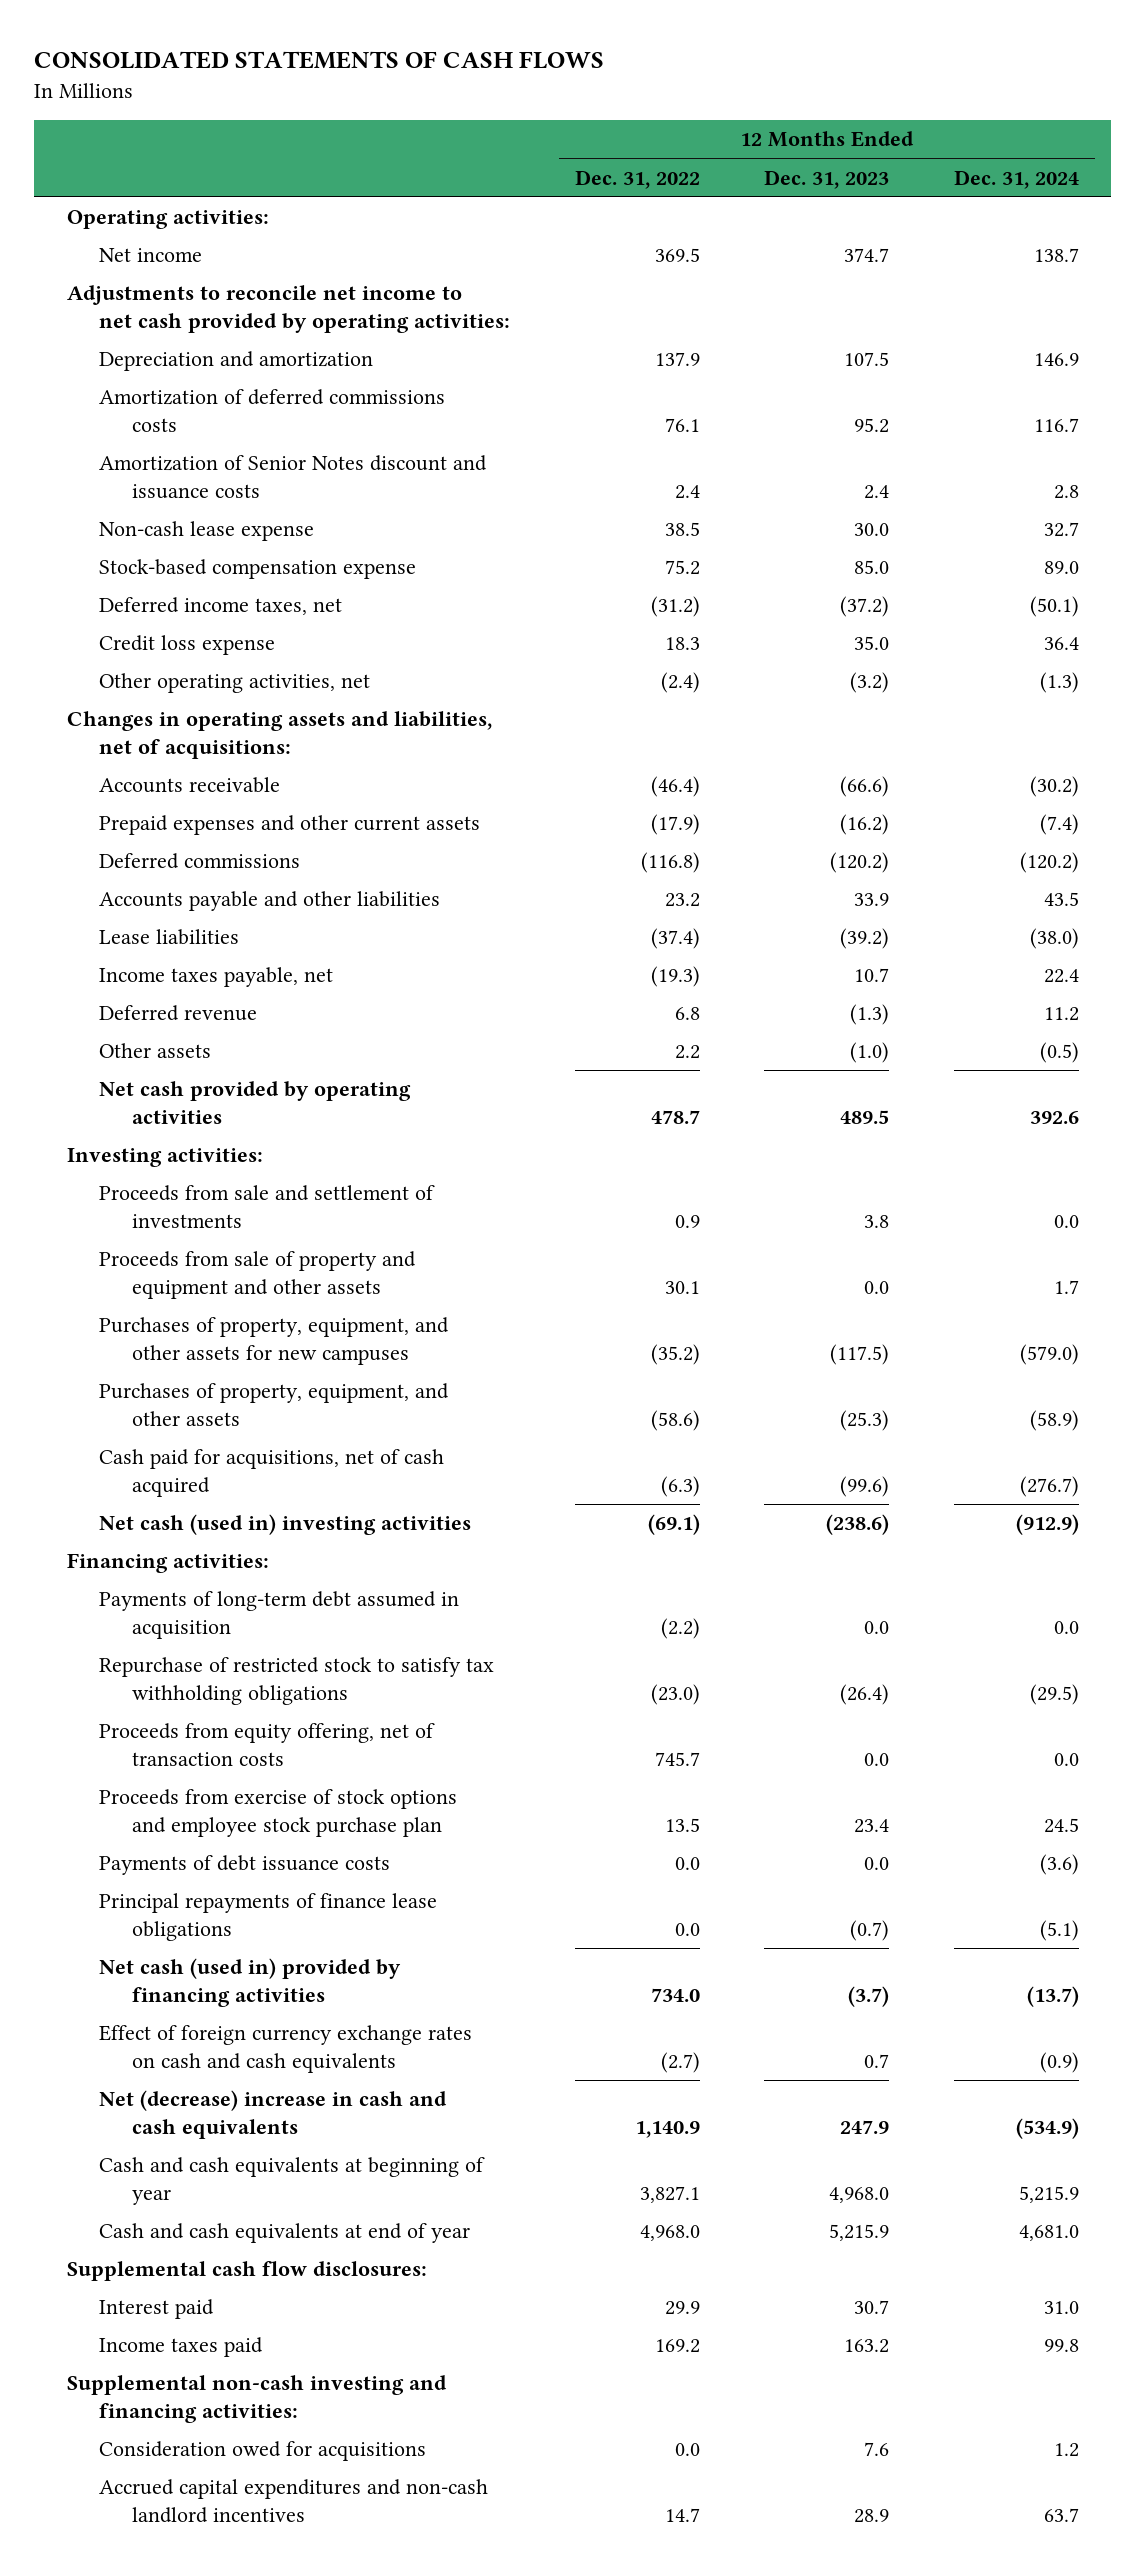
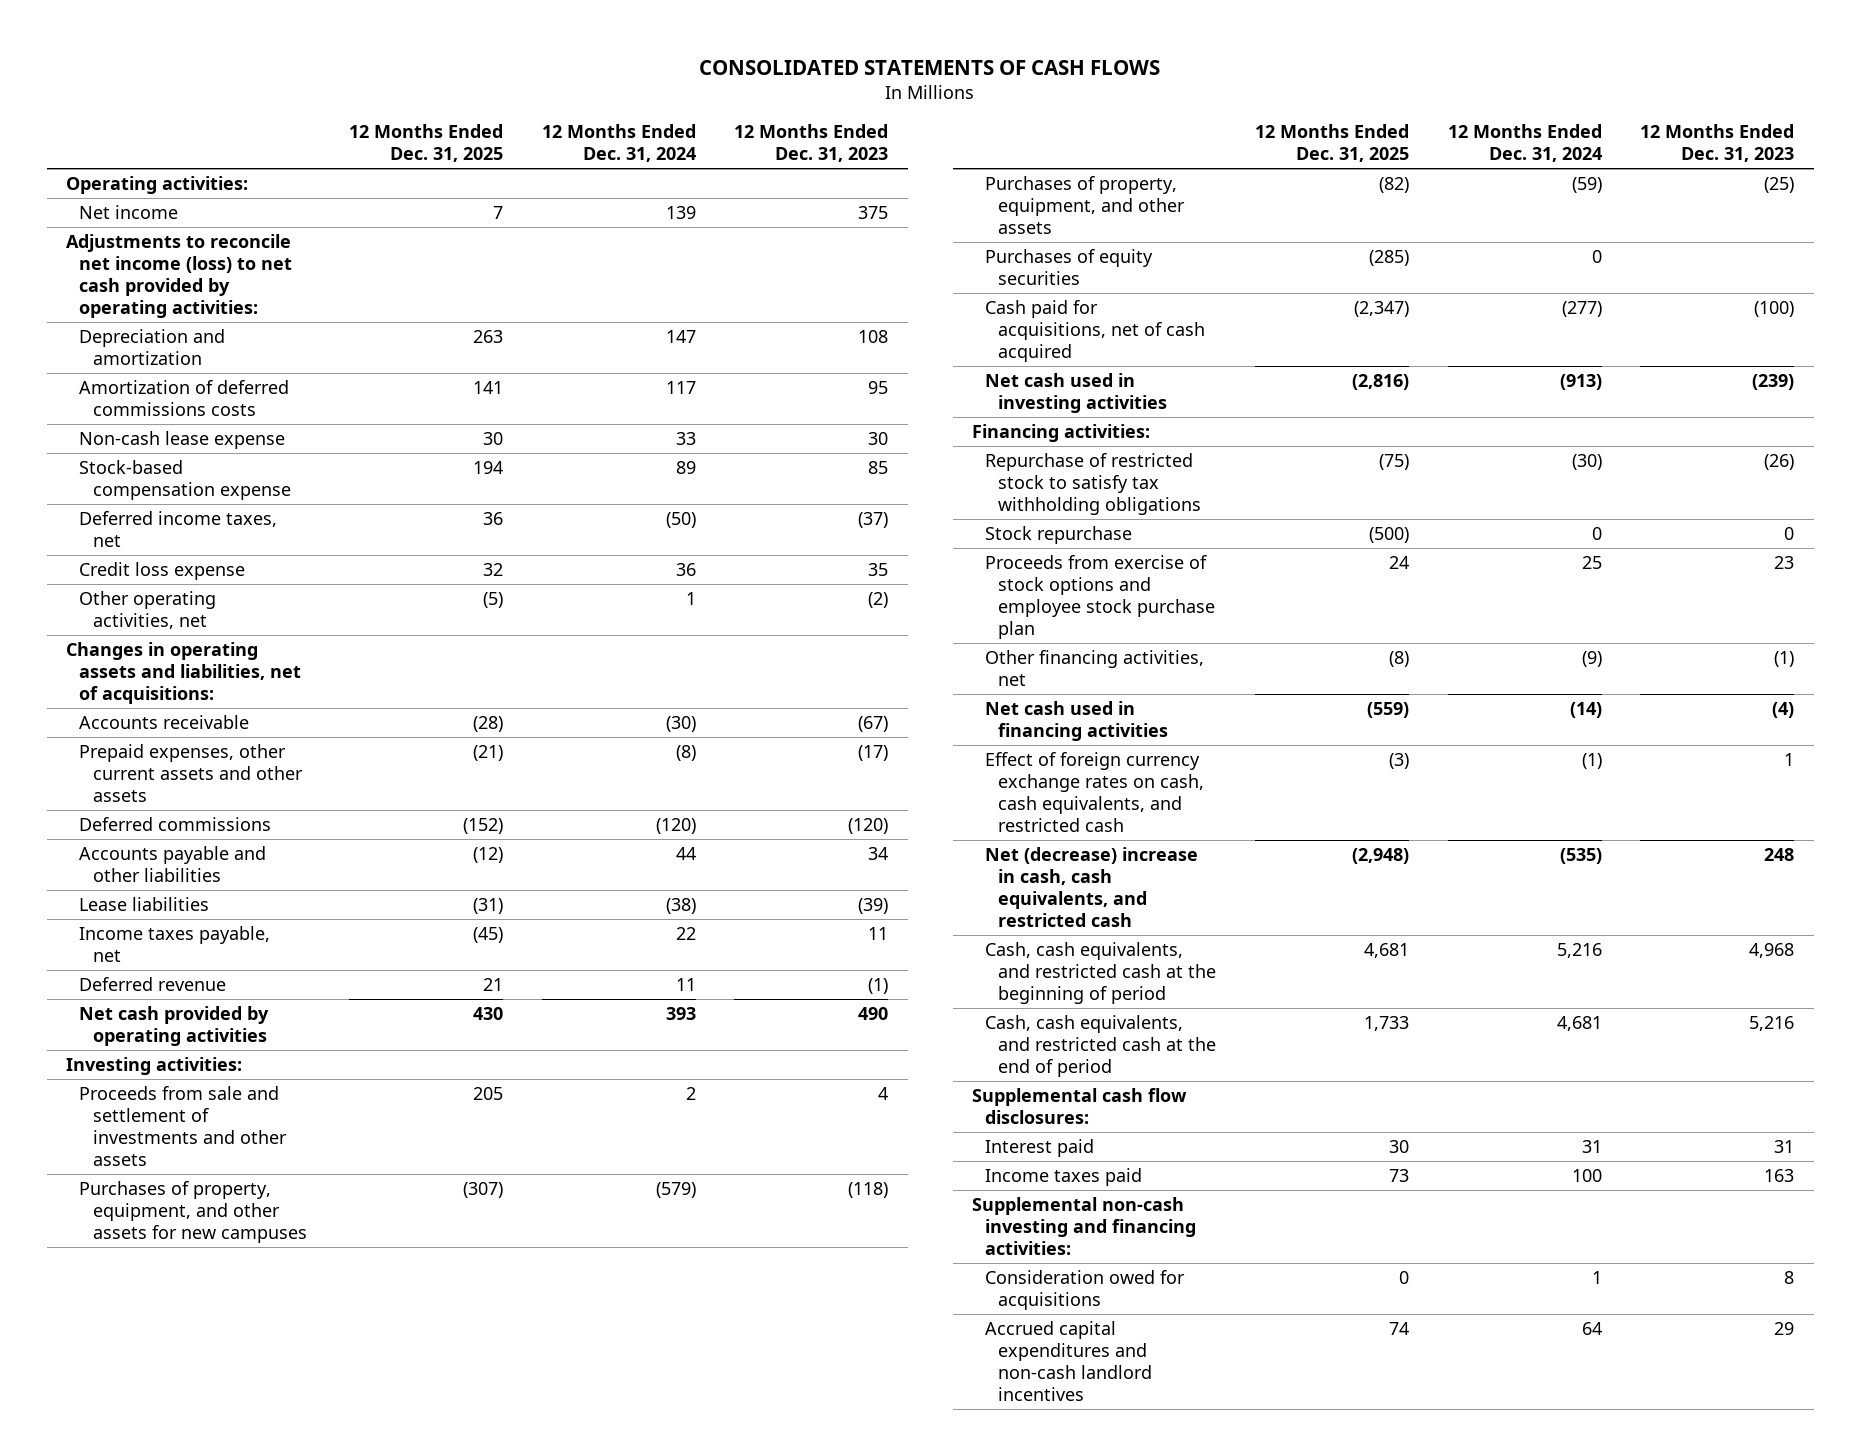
[574,169,700,189] Dec. 31, 2022 -> none
none -> [349,124,504,163] 12 Months Ended Dec. 31, 2025
[99,455,488,499] Amortization of Senior Notes discount and issuance costs -> none
[844,248,890,263] 374.7 -> [858,206,889,220] 375
[1033,248,1079,263] 138.7 -> [665,206,696,220] 139
[66,285,511,333] Adjustments to reconcile net income to net cash provided by operating activities: -> [66,234,293,319] Adjustments to reconcile net income (loss) to net cash provided by operating activities:
[844,352,890,367] 107.5 -> [858,330,889,344] 108
[1033,353,1079,367] 146.9 -> [665,330,696,344] 147
[854,417,890,433] 95.2 -> [868,381,889,395] 95
[1033,417,1079,432] 116.7 -> [665,381,696,395] 117
[854,523,890,537] 30.0 -> [868,432,889,446] 30
[1043,522,1079,538] 32.7 -> [675,432,696,446] 33
[854,560,890,575] 85.0 -> [868,461,889,475] 85
[1043,561,1079,575] 89.0 -> [675,461,696,475] 89
[840,596,890,618] (37.2) -> [858,512,889,529] (37)
[1029,596,1079,618] (50.1) -> [665,512,696,529] (50)
[854,636,890,651] 35.0 -> [868,563,889,577] 35
[1043,637,1079,651] 36.4 -> [675,563,696,577] 36
[850,672,890,694] (3.2) -> [868,592,889,609] (2)
[1039,672,1079,694] (1.3) -> [685,592,696,606] 1
[99,1043,212,1059] Other assets -> none
[840,776,890,798] (66.6) -> [858,716,889,733] (67)
[1029,776,1079,798] (30.2) -> [665,716,696,733] (30)
[99,815,481,836] Prepaid expenses and other current assets -> [79,744,303,803] Prepaid expenses, other current assets and other assets
[840,814,890,836] (16.2) -> [858,745,889,762] (17)
[1039,814,1079,836] (7.4) -> [675,745,696,762] (8)
[830,852,890,874] (120.2) -> [848,818,889,835] (120)
[1019,852,1079,874] (120.2) -> [655,818,696,835] (120)
[854,893,890,907] 33.9 -> [868,847,889,861] 34
[1043,892,1079,907] 43.5 -> [675,847,696,861] 44
[840,928,890,950] (39.2) -> [858,898,889,915] (39)
[1029,928,1079,950] (38.0) -> [665,898,696,915] (38)
[854,968,890,983] 10.7 -> [868,927,889,941] 11
[1043,969,1079,984] 22.4 -> [675,927,696,941] 22
[850,1004,890,1026] (1.3) -> [868,978,889,995] (1)
[1043,1007,1079,1022] 11.2 -> [675,978,696,992] 11
[840,1109,890,1124] 489.5 -> [858,1007,889,1021] 490
[1029,1110,1079,1124] 392.6 -> [665,1007,696,1021] 393
[99,1251,417,1299] Proceeds from sale of property and equipment and other assets -> none
[99,1185,436,1228] Proceeds from sale and settlement of investments -> [79,1086,287,1167] Proceeds from sale and settlement of investments and other assets
[864,1214,890,1228] 3.8 -> [878,1087,889,1101] 4
[1053,1214,1079,1228] 0.0 -> [685,1087,696,1101] 2
[830,1343,890,1365] (117.5) -> [848,1182,889,1199] (118)
[1019,1343,1079,1365] (579.0) -> [655,1182,696,1199] (579)
[840,1409,890,1431] (25.3) -> [1764,177,1795,194] (25)
[1029,1409,1079,1431] (58.9) -> [1571,177,1602,194] (59)
none -> [985,249,1154,286] Purchases of equity securities
[840,1475,890,1497] (99.6) -> [1754,301,1795,318] (100)
[1019,1475,1079,1497] (276.7) -> [1561,301,1602,318] (277)
[99,1514,472,1536] Net cash (used in) investing activities -> [985,373,1168,414] Net cash used in investing activities
[826,1514,890,1536] (238.6) -> [1752,374,1795,391] (239)
[1015,1514,1079,1536] (912.9) -> [1559,374,1602,391] (913)
[99,1591,460,1639] Payments of long-term debt assumed in acquisition -> none
[99,1723,436,1766] Proceeds from equity offering, net of transaction costs -> none
[99,1855,391,1876] Payments of debt issuance costs -> none
[99,1893,438,1941] Principal repayments of finance lease obligations -> none
[840,1683,890,1705] (26.4) -> [1764,454,1795,471] (26)
[1029,1683,1079,1705] (29.5) -> [1571,454,1602,471] (30)
none -> [985,526,1133,545] Stock repurchase
[854,1818,890,1833] 23.4 -> [1774,556,1795,570] 23
[1043,1817,1079,1833] 24.5 -> [1581,556,1602,570] 25
none -> [985,650,1205,687] Other financing activities, net
[99,1958,402,2007] Net cash (used in) provided by financing activities -> [985,701,1169,742] Net cash used in financing activities
[848,1985,890,2007] (3.7) -> [1772,702,1795,719] (4)
[1026,1985,1079,2007] (13.7) -> [1569,702,1602,719] (14)
[99,2025,473,2073] Effect of foreign currency exchange rates on cash and cash equivalents -> [985,752,1205,833] Effect of foreign currency exchange rates on cash, cash equivalents, and restricted cash
[864,2053,890,2068] 0.7 -> [1784,753,1795,767] 1
[1039,2051,1079,2073] (0.9) -> [1581,753,1602,770] (1)
[99,2090,448,2139] Net (decrease) increase in cash and cash equivalents -> [985,847,1199,928] Net (decrease) increase in cash, cash equivalents, and restricted cash
[840,2119,890,2134] 247.9 -> [1764,848,1795,862] 248
[1015,2117,1079,2139] (534.9) -> [1559,848,1602,865] (535)
[99,2157,486,2205] Cash and cash equivalents at beginning of year -> [985,942,1217,1005] Cash, cash equivalents, and restricted cash at the beginning of period
[829,2186,890,2203] 4,968.0 -> [1749,943,1795,959] 4,968
[1018,2185,1079,2203] 5,215.9 -> [1556,943,1602,959] 5,216
[99,2223,471,2244] Cash and cash equivalents at end of year -> [985,1015,1217,1078] Cash, cash equivalents, and restricted cash at the end of period
[829,2224,890,2242] 5,215.9 -> [1749,1016,1795,1032] 5,216
[1018,2225,1079,2242] 4,681.0 -> [1556,1016,1602,1032] 4,681
[854,2300,890,2315] 30.7 -> [1774,1140,1795,1154] 31
[1043,2301,1079,2315] 31.0 -> [1581,1140,1602,1154] 31
[844,2339,890,2354] 163.2 -> [1764,1169,1795,1183] 163
[1043,2339,1079,2353] 99.8 -> [1571,1169,1602,1183] 100
[864,2442,890,2457] 7.6 -> [1784,1271,1795,1285] 8
[1053,2443,1079,2458] 1.2 -> [1591,1271,1602,1285] 1
[854,2508,890,2523] 28.9 -> [1774,1322,1795,1336] 29
[1043,2507,1079,2522] 63.7 -> [1581,1322,1602,1336] 64

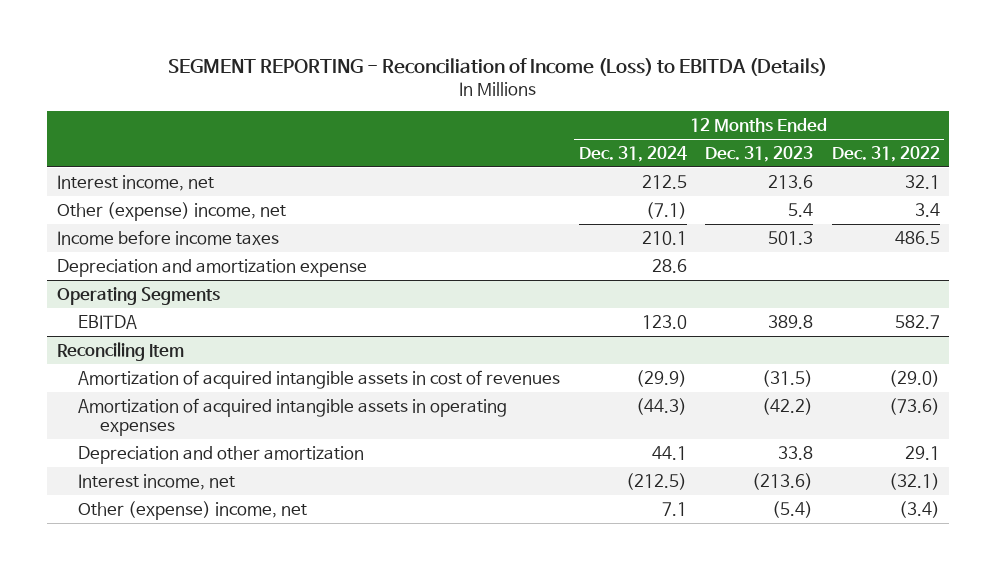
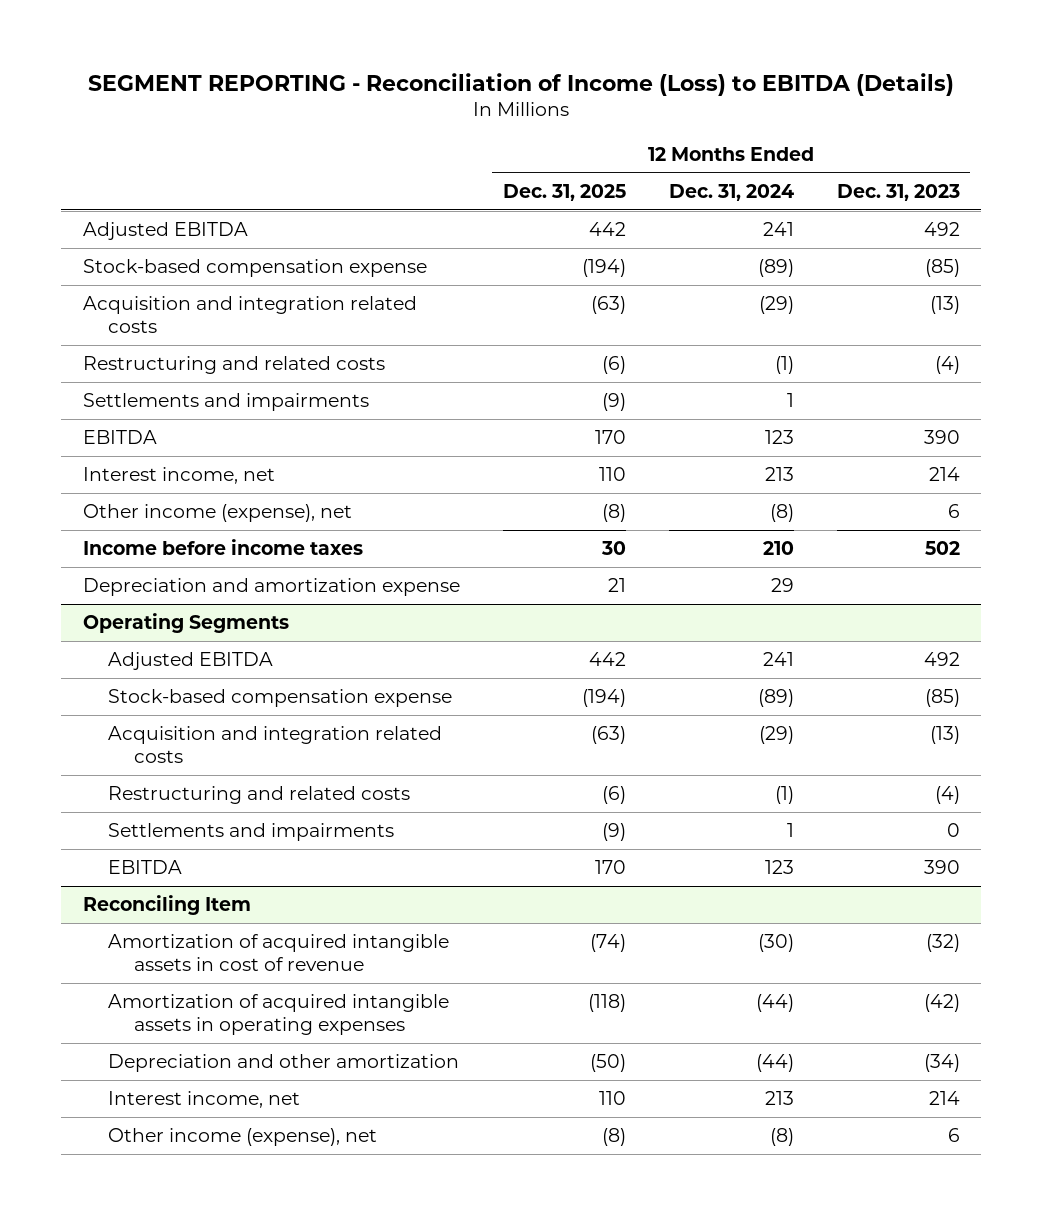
[831,145,940,162] Dec. 31, 2022 -> none
none -> [502,183,626,201] Dec. 31, 2025
none -> [82,222,248,241] Adjusted EBITDA
none -> [82,259,427,278] Stock-based compensation expense
none -> [82,296,417,333] Acquisition and integration related costs
none -> [82,356,385,375] Restructuring and related costs
none -> [82,393,369,412] Settlements and impairments
none -> [82,430,157,445] EBITDA
[641,174,687,189] 212.5 -> [764,467,794,482] 213
[768,174,814,189] 213.6 -> [928,467,960,482] 214
[56,201,286,221] Other (expense) income, net -> [82,504,352,523] Other income (expense), net
[645,201,687,219] (7.1) -> [769,504,794,523] (8)
[788,202,814,217] 5.4 -> [947,504,960,519] 6
[641,230,687,245] 210.1 -> [762,541,794,556] 210
[768,230,814,245] 501.3 -> [924,541,960,556] 502
[651,258,687,273] 28.6 -> [770,578,794,593] 29
none -> [108,652,274,671] Adjusted EBITDA
none -> [108,689,453,708] Stock-based compensation expense
none -> [108,726,443,763] Acquisition and integration related costs
none -> [108,786,411,805] Restructuring and related costs
none -> [108,823,395,842] Settlements and impairments
[641,314,687,329] 123.0 -> [764,860,794,875] 123
[768,314,814,329] 389.8 -> [923,860,960,875] 390
[78,369,561,389] Amortization of acquired intangible assets in cost of revenues -> [108,934,450,971] Amortization of acquired intangible assets in cost of revenue
[635,369,687,387] (29.9) -> [757,934,794,953] (30)
[762,369,814,387] (31.5) -> [925,934,960,953] (32)
[635,397,687,415] (44.3) -> [755,994,794,1013] (44)
[762,397,814,415] (42.2) -> [923,994,960,1013] (42)
[651,445,687,460] 44.1 -> [755,1054,794,1073] (44)
[778,445,814,460] 33.8 -> [923,1054,960,1073] (34)
[625,472,687,490] (212.5) -> [764,1091,794,1106] 213
[752,472,814,490] (213.6) -> [928,1091,960,1106] 214
[78,500,308,520] Other (expense) income, net -> [108,1128,378,1147] Other income (expense), net
[661,501,687,516] 7.1 -> [769,1128,794,1147] (8)
[772,500,814,518] (5.4) -> [947,1128,960,1143] 6

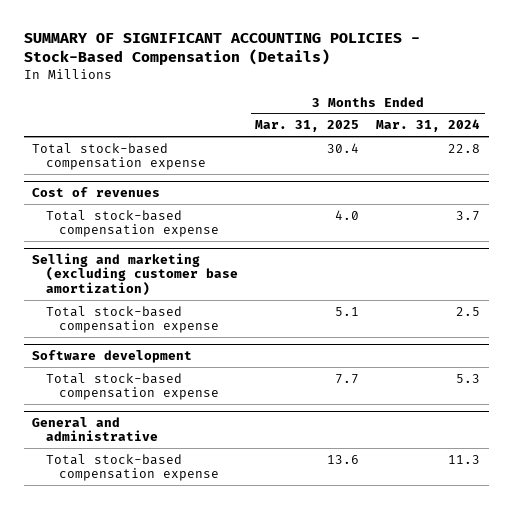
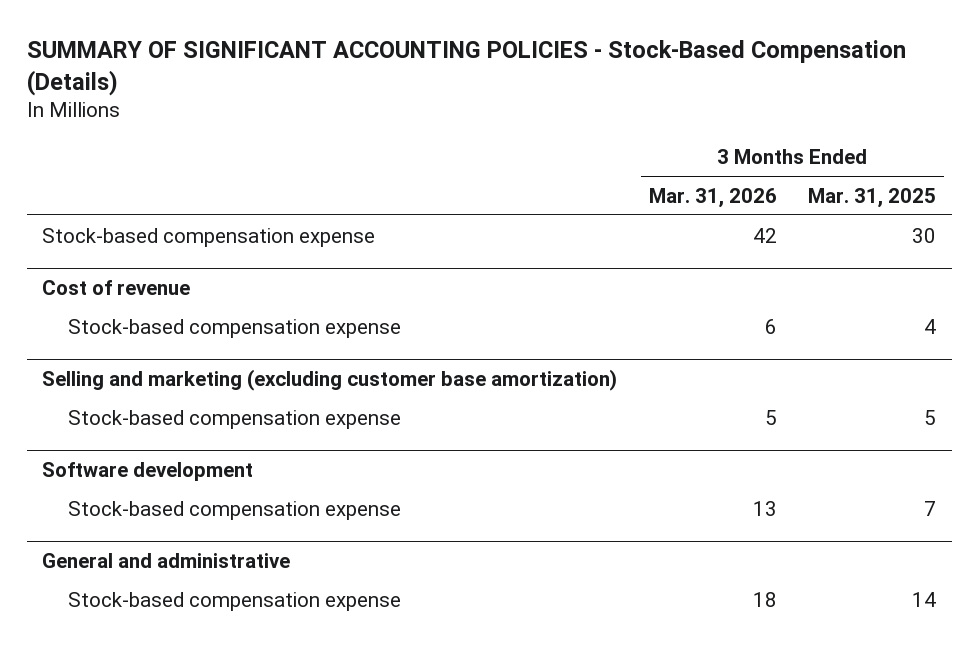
[376,119,481,133] Mar. 31, 2024 -> none
none -> [648,187,777,208] Mar. 31, 2026
[32,142,206,171] Total stock-based compensation expense -> [42,227,376,247] Stock-based compensation expense
[327,142,360,153] 30.4 -> [911,227,936,243] 30
[32,186,161,197] Cost of revenues -> [42,279,191,295] Cost of revenue
[45,209,220,238] Total stock-based compensation expense -> [68,318,402,338] Stock-based compensation expense
[335,209,360,220] 4.0 -> [923,318,936,334] 4
[45,305,220,334] Total stock-based compensation expense -> [68,409,402,429] Stock-based compensation expense
[335,306,360,316] 5.1 -> [923,409,936,425] 5
[45,372,220,401] Total stock-based compensation expense -> [68,500,402,520] Stock-based compensation expense
[335,373,360,384] 7.7 -> [923,500,936,516] 7
[45,453,220,482] Total stock-based compensation expense -> [68,591,402,611] Stock-based compensation expense
[327,454,360,464] 13.6 -> [911,591,936,607] 14

